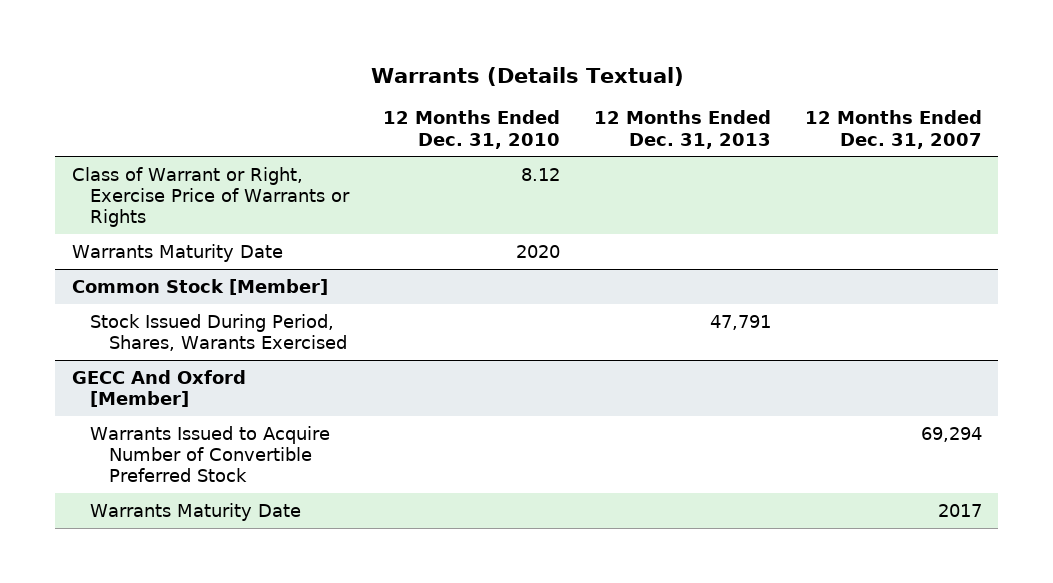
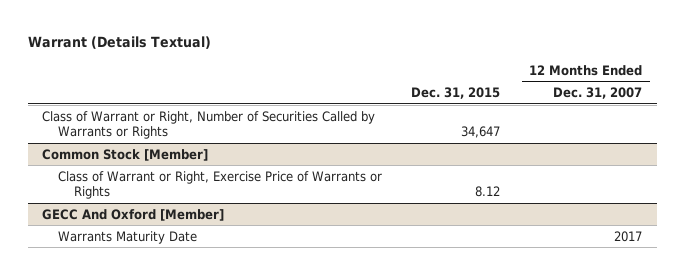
[370,66,684,86] Warrants (Details Textual) -> [27,35,211,49] Warrant (Details Textual)
[382,110,560,149] 12 Months Ended Dec. 31, 2010 -> none
[593,110,771,149] 12 Months Ended Dec. 31, 2013 -> none
none -> [411,86,501,99] Dec. 31, 2015
[71,166,351,228] Class of Warrant or Right, Exercise Price of Warrants or Rights -> none
[71,243,283,262] Warrants Maturity Date -> none
none -> [42,110,376,140] Class of Warrant or Right, Number of Securities Called by Warrants or Rights
[90,313,347,352] Stock Issued During Period, Shares, Warants Exercised -> none
none -> [58,170,383,200] Class of Warrant or Right, Exercise Price of Warrants or Rights
[90,425,331,483] Warrants Issued to Acquire Number of Convertible Preferred Stock -> none

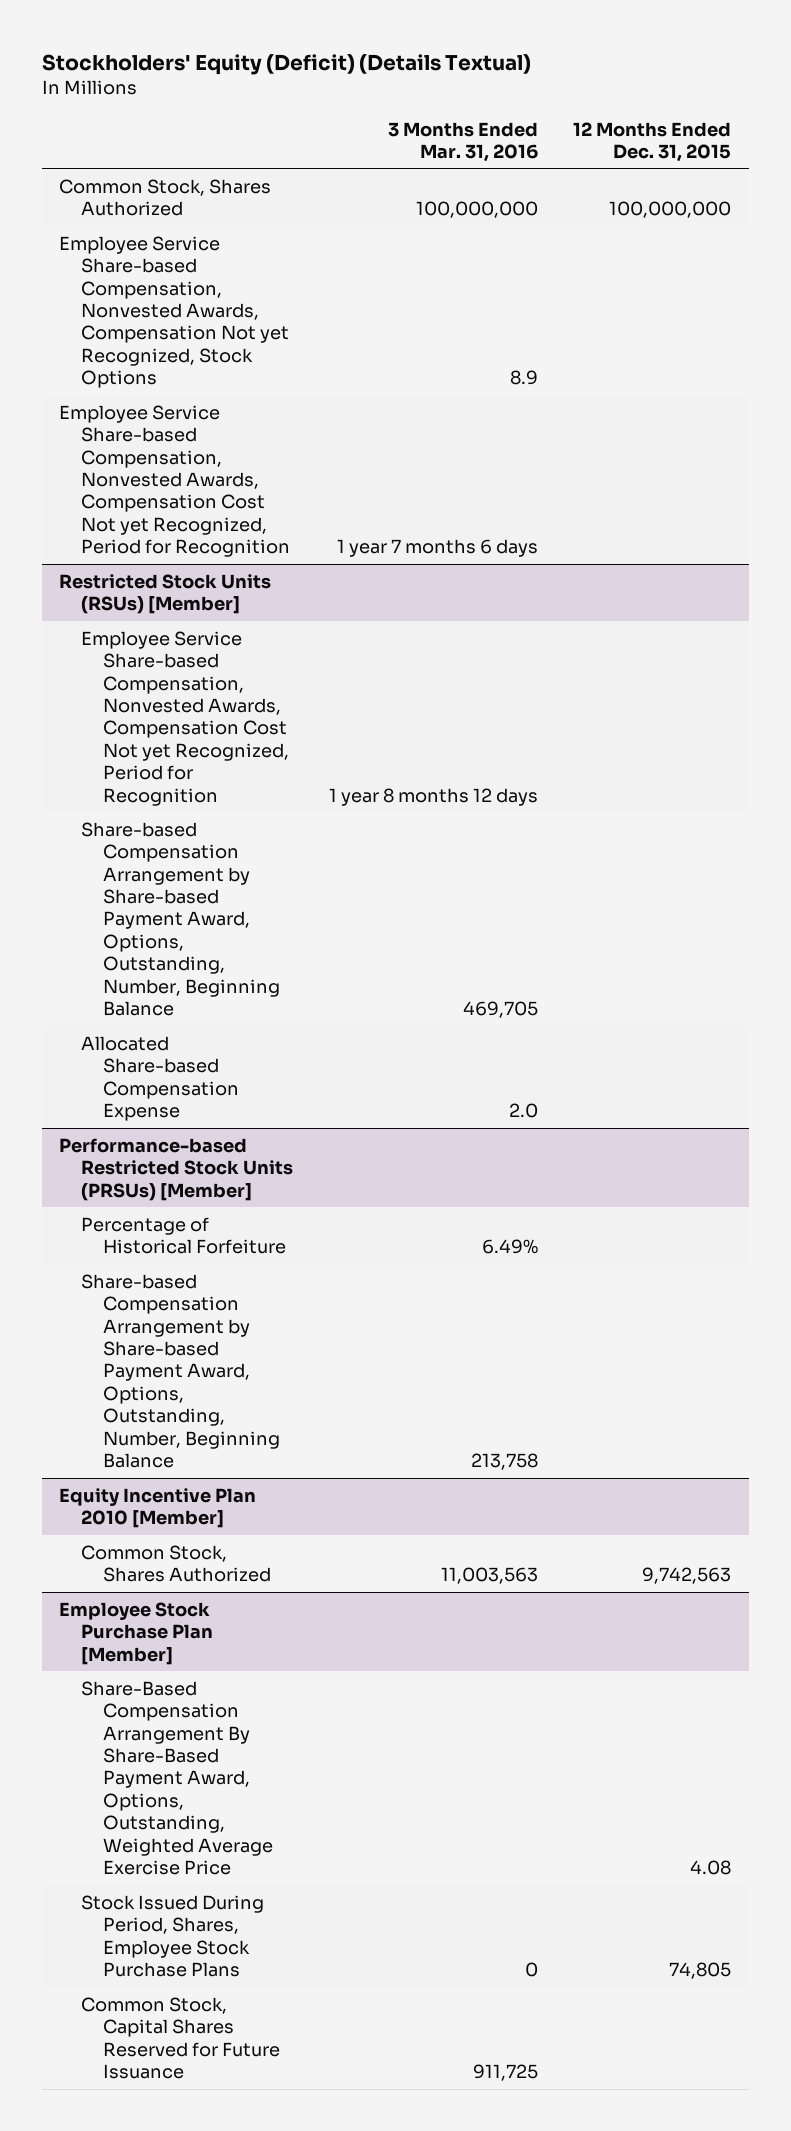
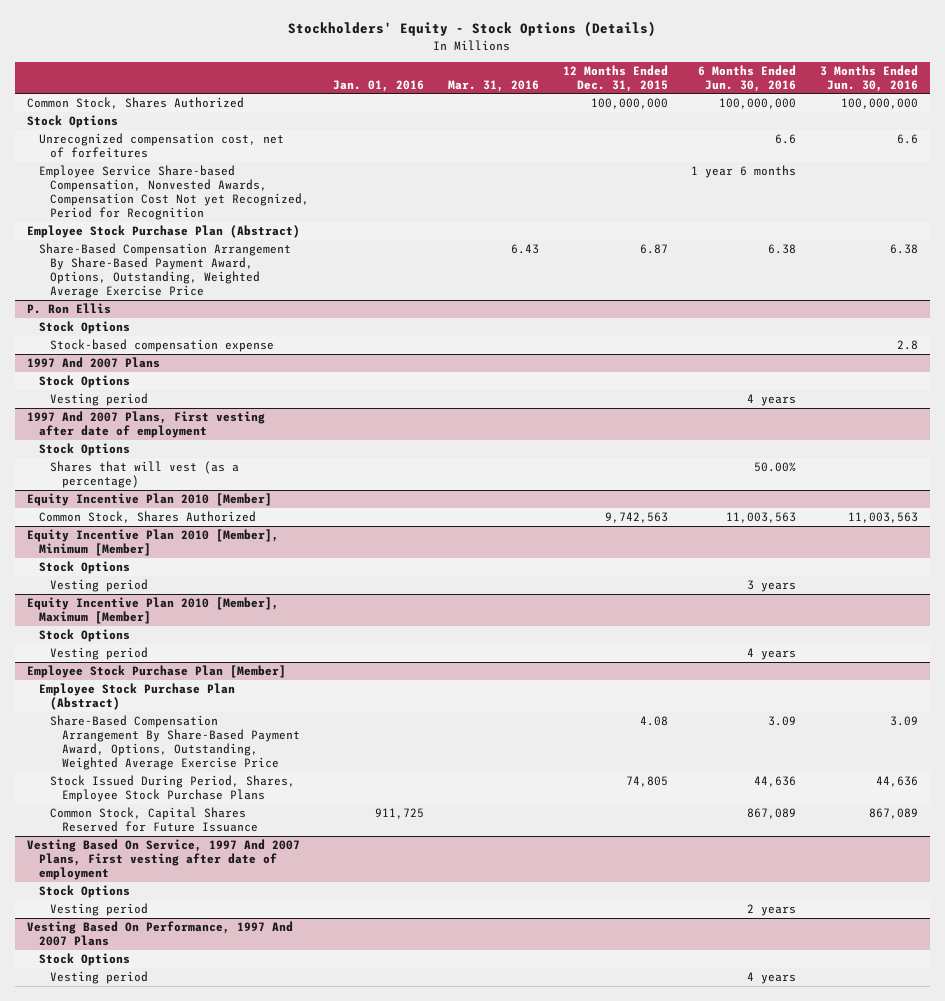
[41,53,531,75] Stockholders' Equity (Deficit) (Details Textual) -> [288,21,657,38] Stockholders' Equity - Stock Options (Details)
[387,121,538,162] 3 Months Ended Mar. 31, 2016 -> none
none -> [333,79,425,92] Jan. 01, 2016
none -> [447,79,539,92] Mar. 31, 2016
none -> [698,64,797,92] 6 Months Ended Jun. 30, 2016
none -> [820,64,919,92] 3 Months Ended Jun. 30, 2016
none -> [26,115,118,129] Stock Options
[59,235,290,389] Employee Service Share-based Compensation, Nonvested Awards, Compensation Not yet Recognized, Stock Options -> [38,133,284,159] Unrecognized compensation cost, net of forfeitures
[59,573,272,615] Restricted Stock Units (RSUs) [Member] -> none
[81,630,290,806] Employee Service Share-based Compensation, Nonvested Awards, Compensation Cost Not yet Recognized, Period for Recognition -> none
[81,821,281,1017] Share-based Compensation Arrangement by Share-based Payment Award, Options, Outstanding, Number, Beginning Balance -> none
[81,1035,240,1122] Allocated Share-based Compensation Expense -> none
[59,1137,294,1201] Performance-based Restricted Stock Units (PRSUs) [Member] -> none
[81,1216,287,1255] Percentage of Historical Forfeiture -> none
[81,1273,281,1469] Share-based Compensation Arrangement by Share-based Payment Award, Options, Outstanding, Number, Beginning Balance -> none
none -> [26,225,300,239] Employee Stock Purchase Plan (Abstract)
none -> [38,243,291,298] Share-Based Compensation Arrangement By Share-Based Payment Award, Options, Outstanding, Weighted Average Exercise Price
none -> [26,303,111,315] P. Ron Ellis
none -> [38,321,130,335] Stock Options
none -> [50,339,275,353] Stock-based compensation expense
none -> [26,357,160,369] 1997 And 2007 Plans
none -> [38,375,130,389] Stock Options
none -> [50,393,149,407] Vesting period
none -> [26,411,265,439] 1997 And 2007 Plans, First vesting after date of employment
none -> [38,443,130,457] Stock Options
none -> [50,461,240,489] Shares that will vest (as a percentage)
none -> [26,529,279,557] Equity Incentive Plan 2010 [Member], Minimum [Member]
none -> [38,561,130,575] Stock Options
none -> [50,579,149,593] Vesting period
none -> [26,597,279,625] Equity Incentive Plan 2010 [Member], Maximum [Member]
none -> [38,629,130,643] Stock Options
none -> [50,647,149,661] Vesting period
none -> [38,683,235,711] Employee Stock Purchase Plan (Abstract)
none -> [26,839,300,881] Vesting Based On Service, 1997 And 2007 Plans, First vesting after date of employment
none -> [38,885,130,899] Stock Options
none -> [50,903,149,917] Vesting period
none -> [26,921,293,947] Vesting Based On Performance, 1997 And 2007 Plans
none -> [38,953,130,967] Stock Options
none -> [50,971,149,985] Vesting period

